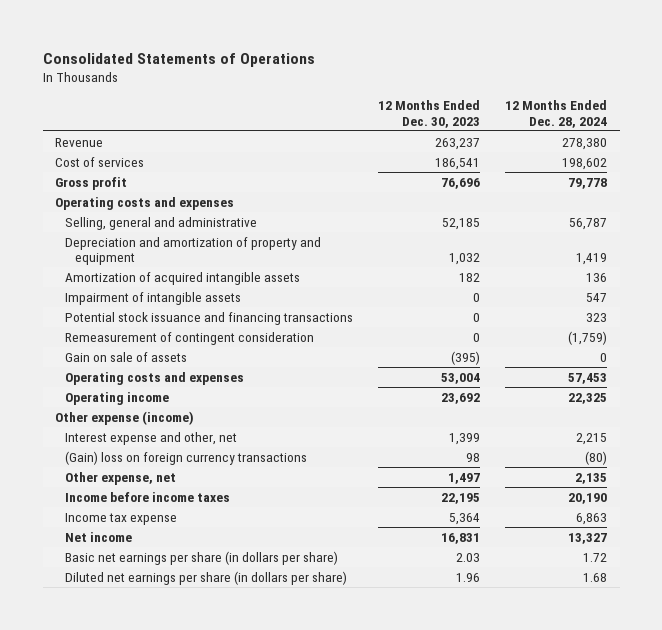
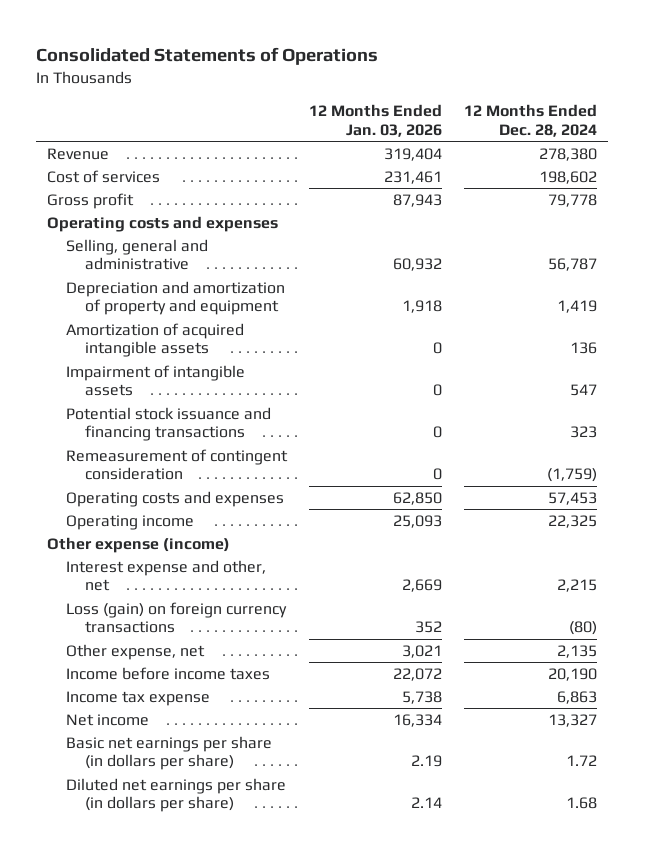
[378,100,481,128] 12 Months Ended Dec. 30, 2023 -> none
none -> [309,104,443,137] 12 Months Ended Jan. 03, 2026
[65,351,188,362] Gain on sale of assets -> none
[65,450,308,465] (Gain) loss on foreign currency transactions -> [66,601,288,634] Loss (gain) on foreign currency transactions

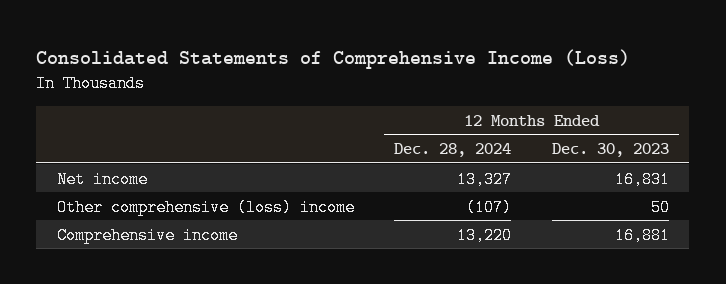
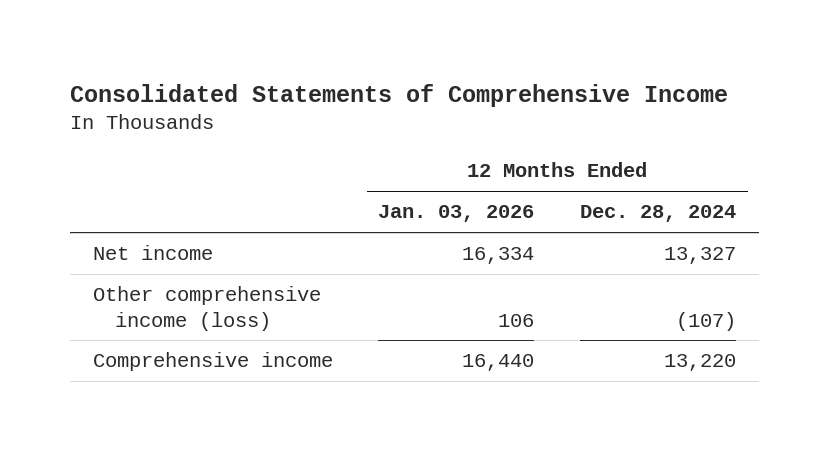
[36,49,631,70] Consolidated Statements of Comprehensive Income (Loss) -> [69,83,728,107] Consolidated Statements of Comprehensive Income
[552,143,670,158] Dec. 30, 2023 -> none
none -> [378,205,535,223] Jan. 03, 2026
[56,198,355,216] Other comprehensive (loss) income -> [92,286,321,331] Other comprehensive income (loss)

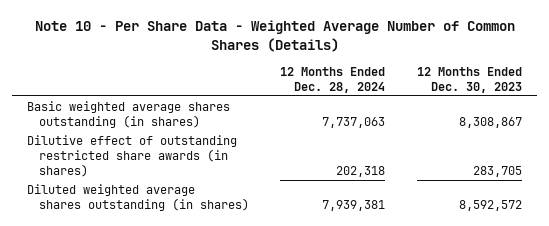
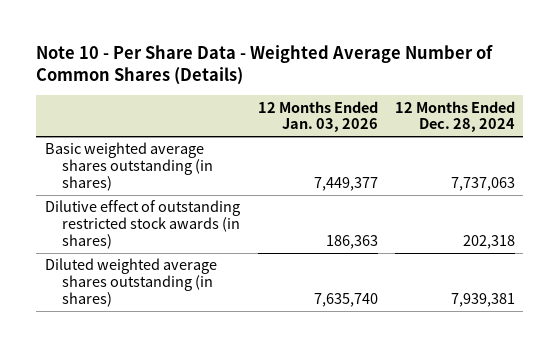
[416,66,522,93] 12 Months Ended Dec. 30, 2023 -> none
none -> [257,100,378,133] 12 Months Ended Jan. 03, 2026
[27,134,238,177] Dilutive effect of outstanding restricted share awards (in shares) -> [45,200,241,250] Dilutive effect of outstanding restricted stock awards (in shares)

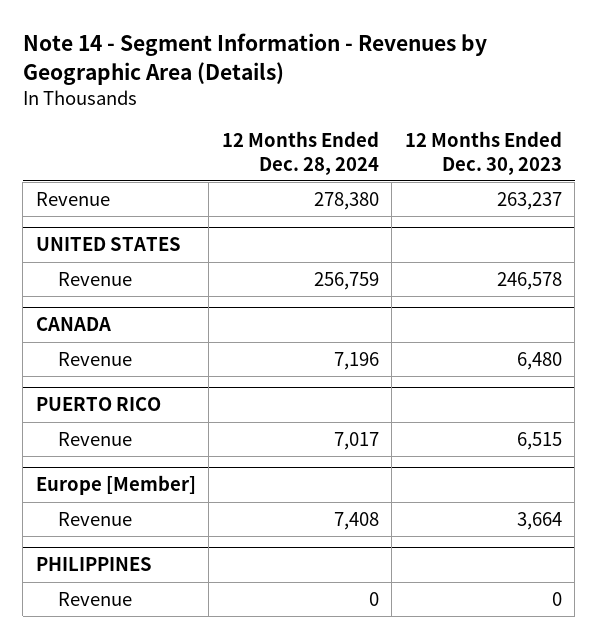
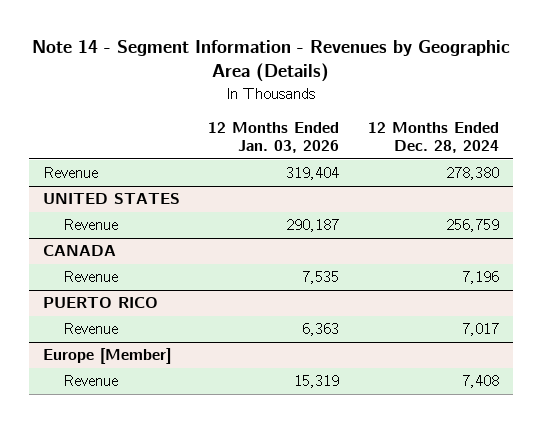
[404,130,562,175] 12 Months Ended Dec. 30, 2023 -> none
none -> [208,121,340,154] 12 Months Ended Jan. 03, 2026
[35,557,152,572] PHILIPPINES -> none
[58,591,133,606] Revenue -> none

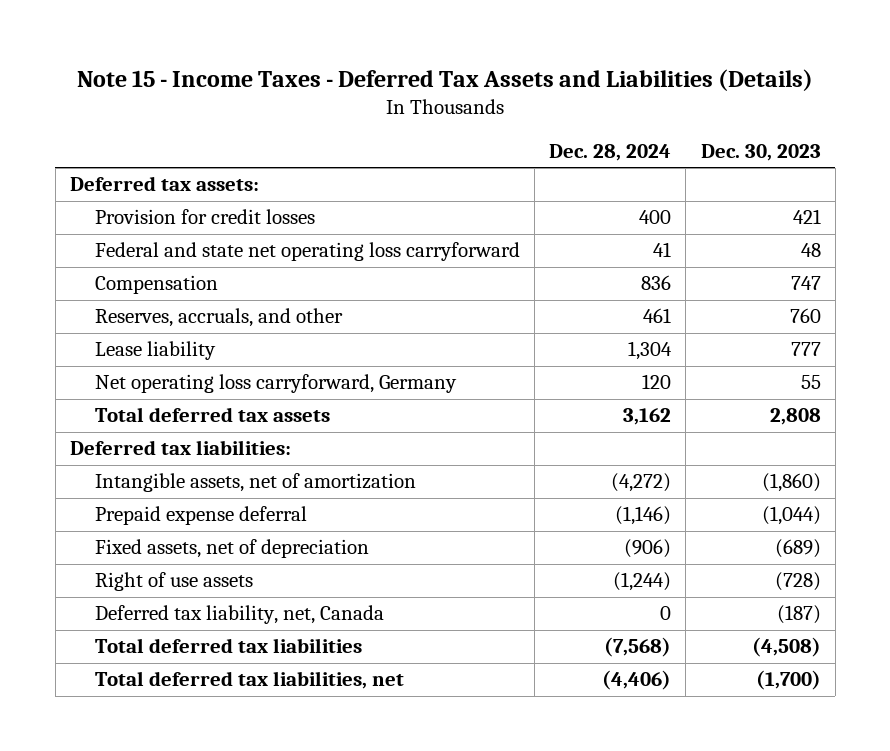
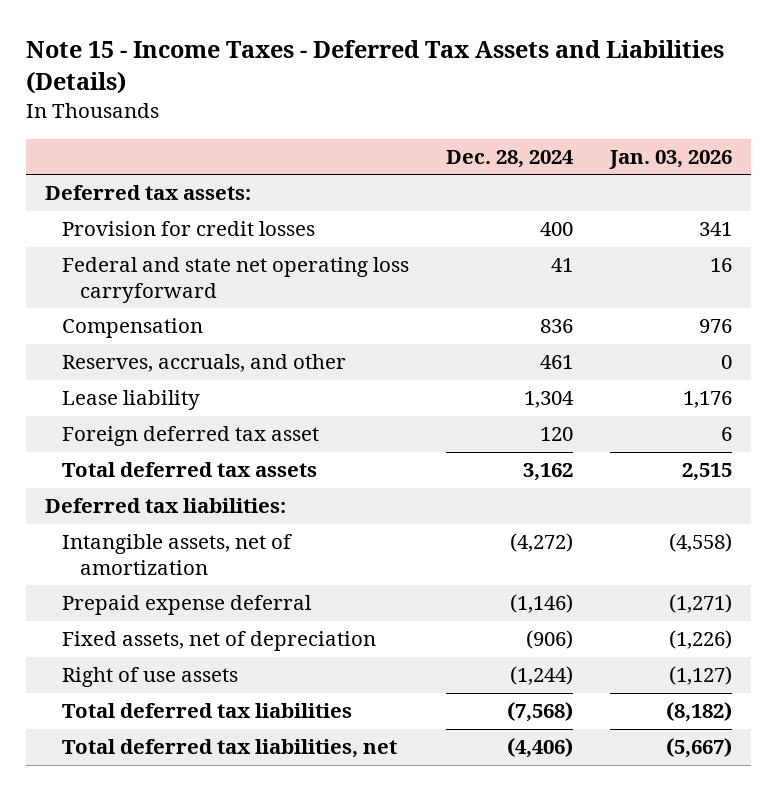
[700,143,821,161] Dec. 30, 2023 -> none
none -> [609,149,733,169] Jan. 03, 2026
[94,374,457,394] Net operating loss carryforward, Germany -> none
none -> [62,426,320,447] Foreign deferred tax asset
[94,605,384,625] Deferred tax liability, net, Canada -> none

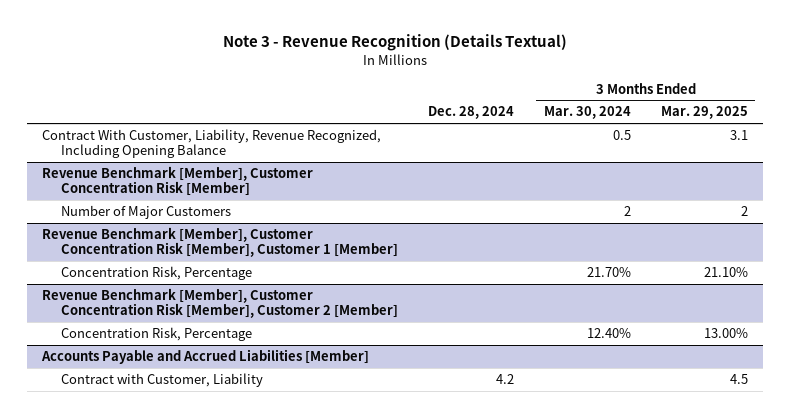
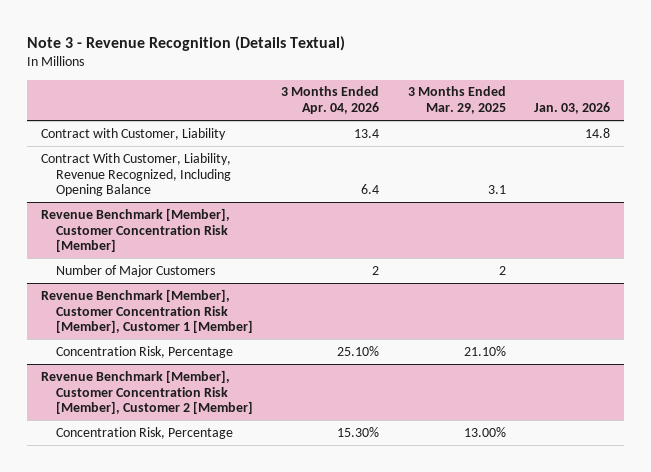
[427,106,514,120] Dec. 28, 2024 -> none
[543,106,631,120] Mar. 30, 2024 -> none
none -> [281,86,380,115] 3 Months Ended Apr. 04, 2026
none -> [533,102,610,115] Jan. 03, 2026
none -> [41,127,227,140] Contract with Customer, Liability
[40,349,369,365] Accounts Payable and Accrued Liabilities [Member] -> none
[60,373,263,388] Contract with Customer, Liability -> none

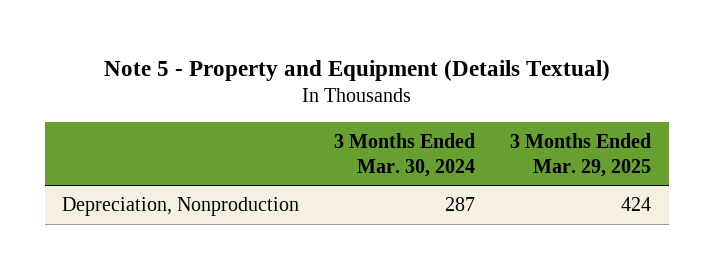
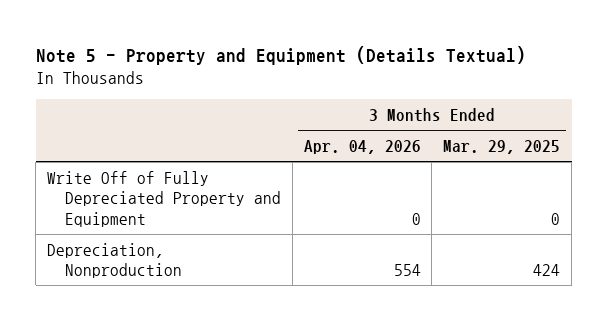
[334,132,476,178] 3 Months Ended Mar. 30, 2024 -> none
none -> [303,140,421,155] Apr. 04, 2026
none -> [47,170,282,227] Write Off of Fully Depreciated Property and Equipment

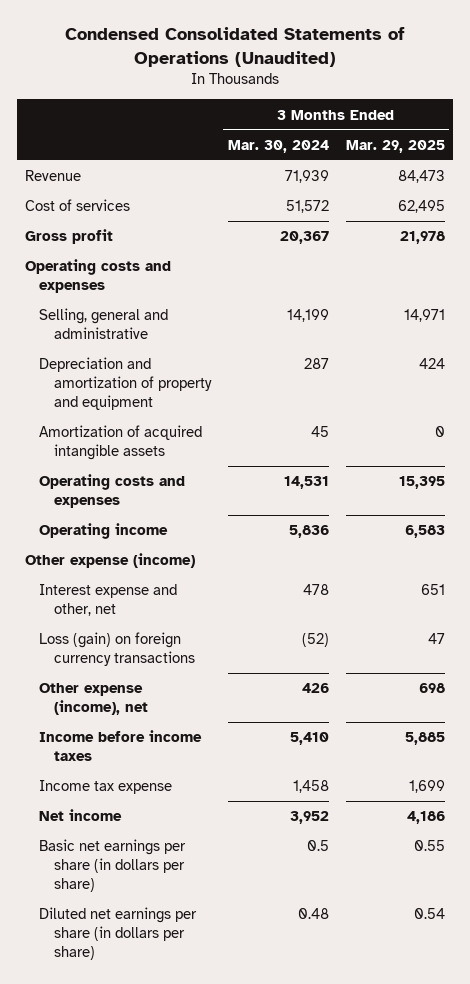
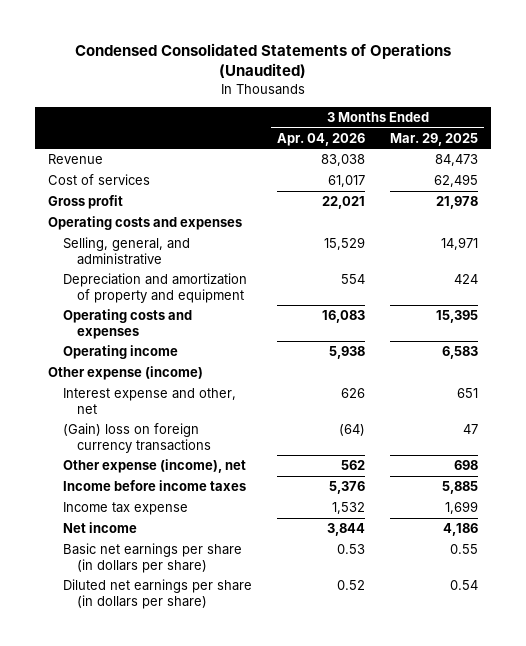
[227,139,329,153] Mar. 30, 2024 -> none
none -> [276,132,365,146] Apr. 04, 2026
[39,308,169,339] Selling, general and administrative -> [62,237,190,265] Selling, general, and administrative
[39,425,203,460] Amortization of acquired intangible assets -> none
[39,632,195,666] Loss (gain) on foreign currency transactions -> [62,423,212,453] (Gain) loss on foreign currency transactions

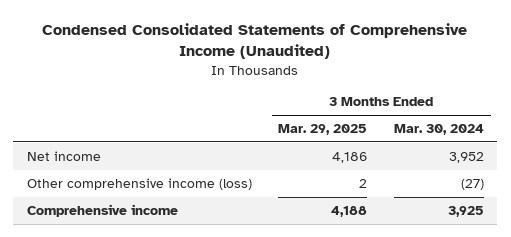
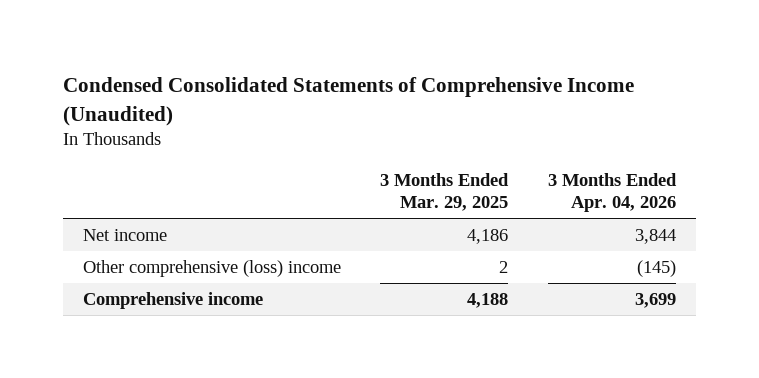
[394,124,485,136] Mar. 30, 2024 -> none
none -> [547,172,677,213] 3 Months Ended Apr. 04, 2026
[26,178,252,191] Other comprehensive income (loss) -> [82,259,341,277] Other comprehensive (loss) income

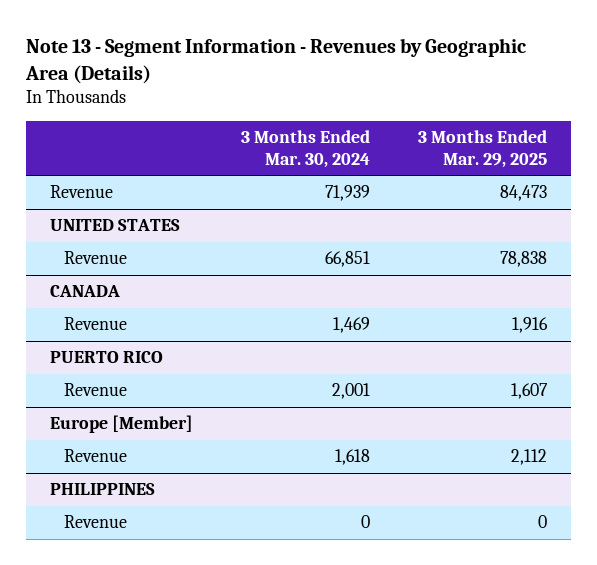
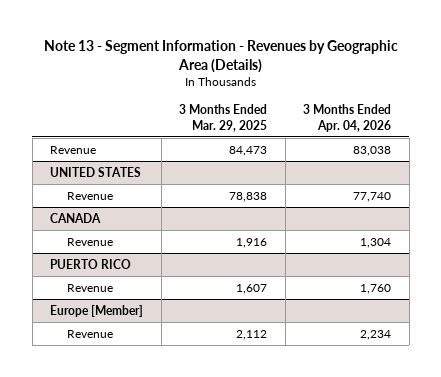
[241,129,371,168] 3 Months Ended Mar. 30, 2024 -> none
none -> [303,103,392,132] 3 Months Ended Apr. 04, 2026
[50,483,156,496] PHILIPPINES -> none
[64,515,128,529] Revenue -> none

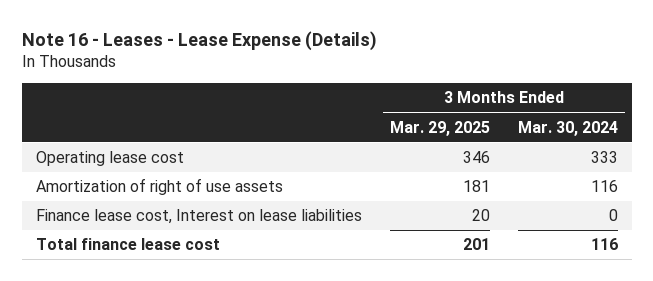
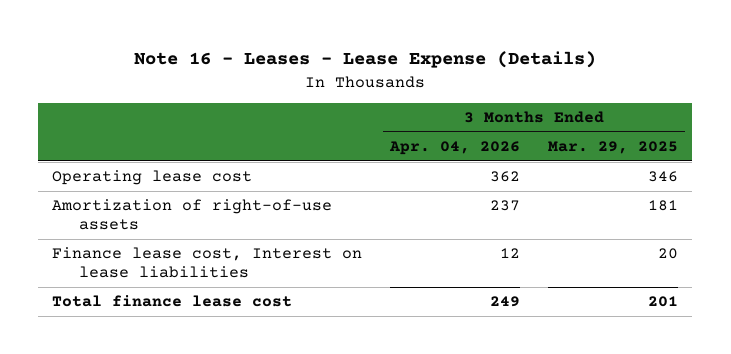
[517,120,618,136] Mar. 30, 2024 -> none
none -> [389,141,521,156] Apr. 04, 2026
[35,178,283,196] Amortization of right of use assets -> [52,199,333,231] Amortization of right-of-use assets

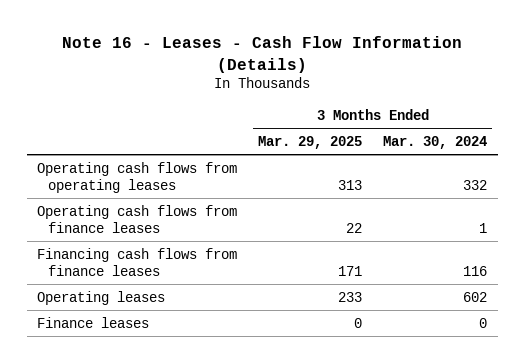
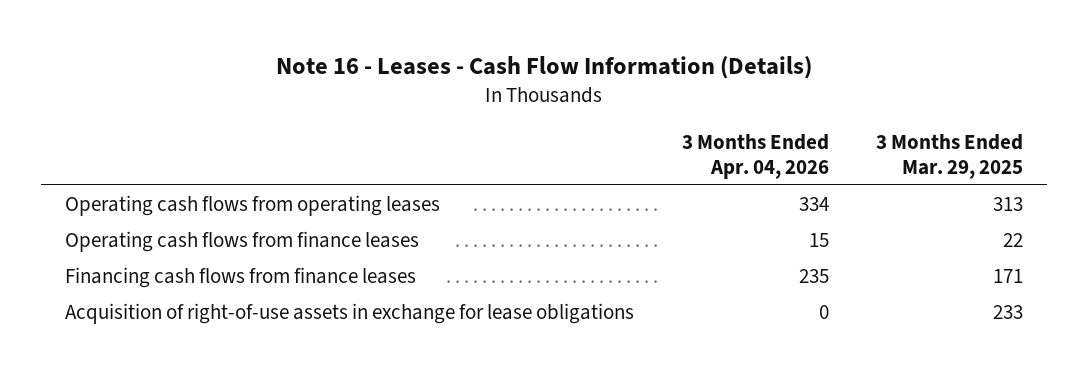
[383,135,488,149] Mar. 30, 2024 -> none
none -> [681,133,829,179] 3 Months Ended Apr. 04, 2026
[37,316,150,328] Finance leases -> none
[37,290,166,305] Operating leases -> [64,302,634,324] Acquisition of right-of-use assets in exchange for lease obligations

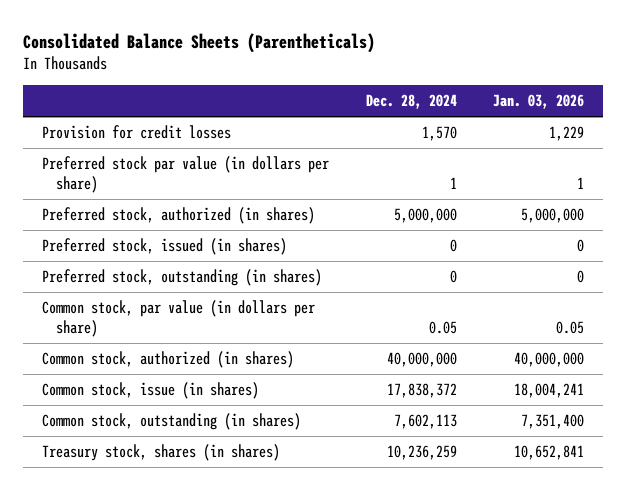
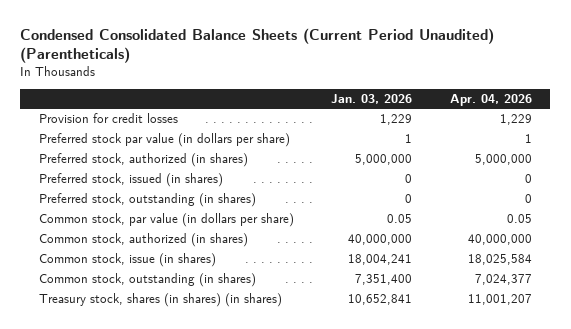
[23,32,376,53] Consolidated Balance Sheets (Parentheticals) -> [20,27,495,64] Condensed Consolidated Balance Sheets (Current Period Unaudited) (Parentheticals)
[365,94,457,110] Dec. 28, 2024 -> none
none -> [449,94,532,107] Apr. 04, 2026
[41,444,280,462] Treasury stock, shares (in shares) -> [38,293,282,308] Treasury stock, shares (in shares) (in shares)

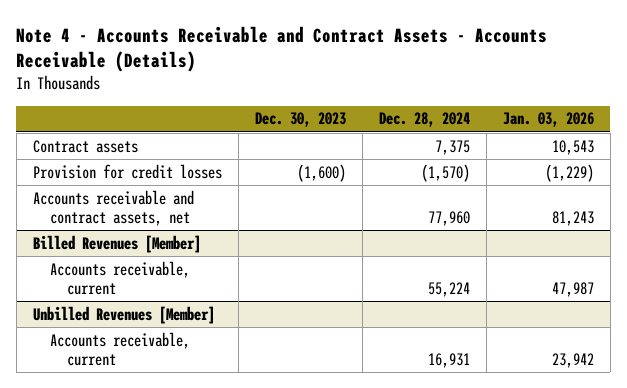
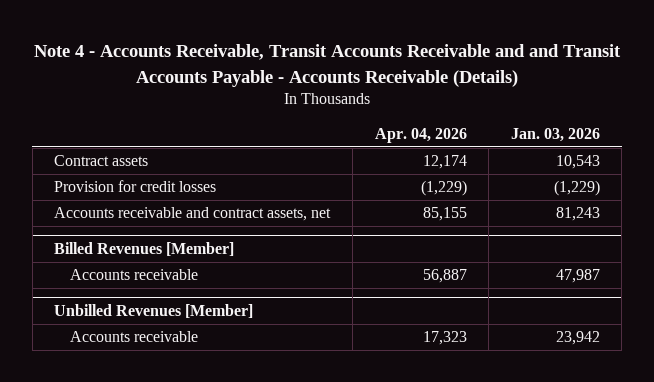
[16,25,548,73] Note 4 - Accounts Receivable and Contract Assets - Accounts Receivable (Details) -> [34,44,622,87] Note 4 - Accounts Receivable, Transit Accounts Receivable and and Transit Accounts Payable - Accounts Receivable (Details)
[254,112,346,128] Dec. 30, 2023 -> none
[378,112,470,128] Dec. 28, 2024 -> none
none -> [374,127,467,143] Apr. 04, 2026
[50,260,191,295] Accounts receivable, current -> [70,269,199,281] Accounts receivable
[50,331,191,366] Accounts receivable, current -> [70,331,199,343] Accounts receivable

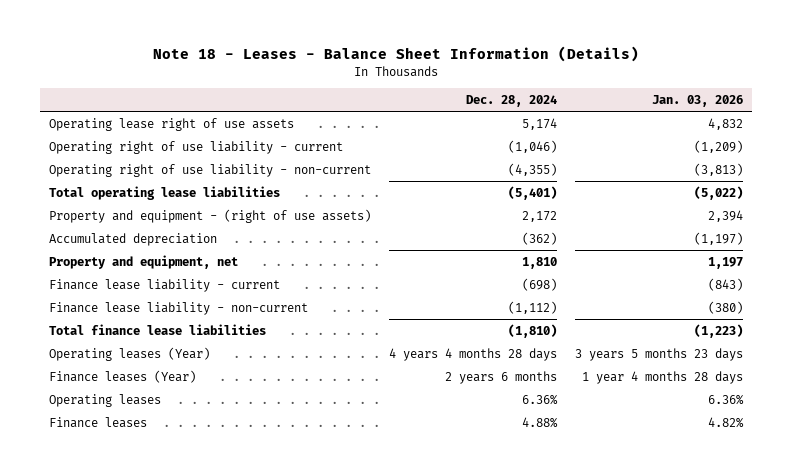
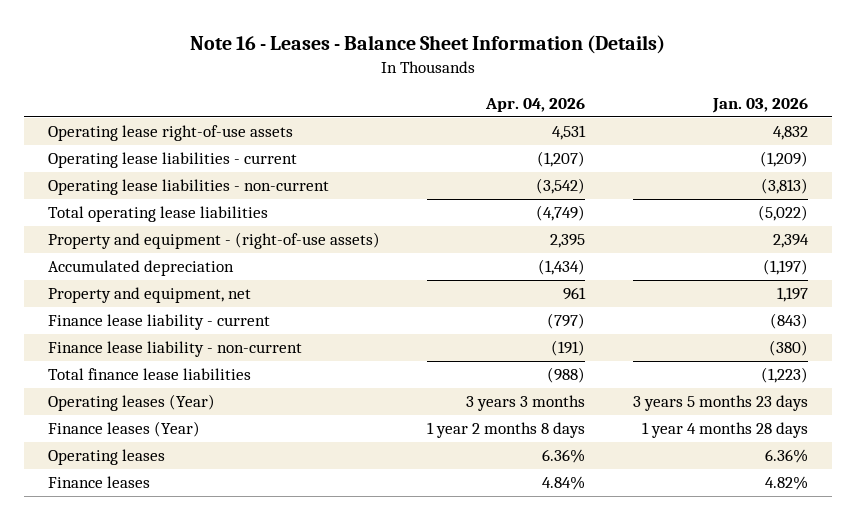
[153,46,640,63] Note 18 - Leases - Balance Sheet Information (Details) -> [189,35,665,55] Note 16 - Leases - Balance Sheet Information (Details)
[466,94,558,107] Dec. 28, 2024 -> none
none -> [485,98,586,113] Apr. 04, 2026
[49,117,295,131] Operating lease right of use assets -> [47,125,293,142] Operating lease right-of-use assets
[49,140,344,154] Operating right of use liability - current -> [47,152,297,169] Operating lease liabilities - current
[49,163,372,177] Operating right of use liability - non-current -> [47,179,329,196] Operating lease liabilities - non-current
[49,208,372,223] Property and equipment - (right of use assets) -> [47,232,380,250] Property and equipment - (right-of-use assets)

